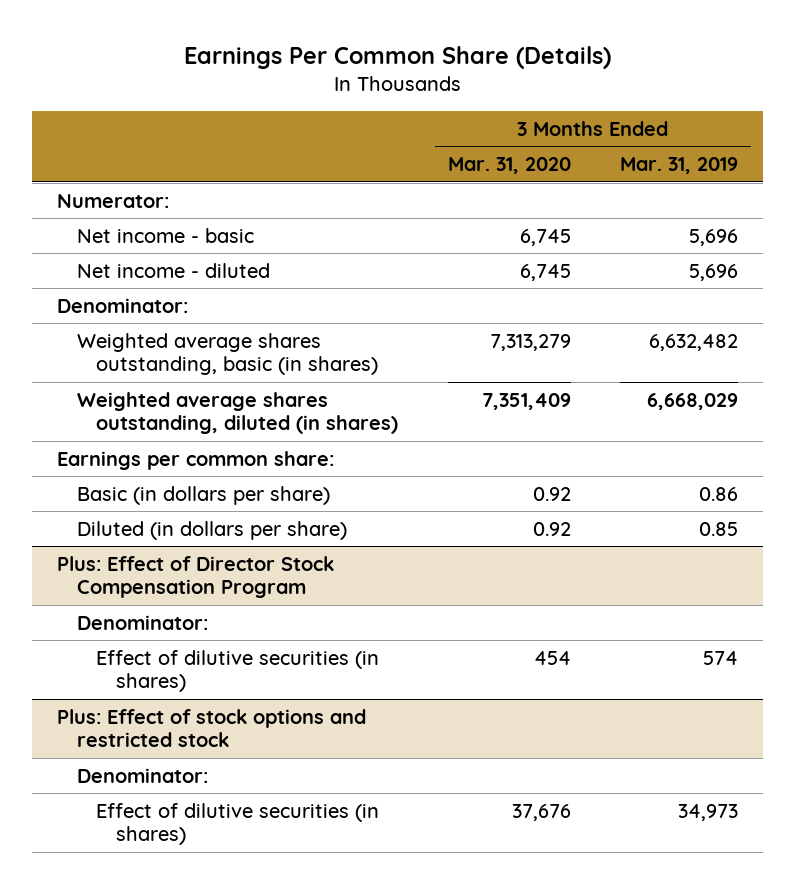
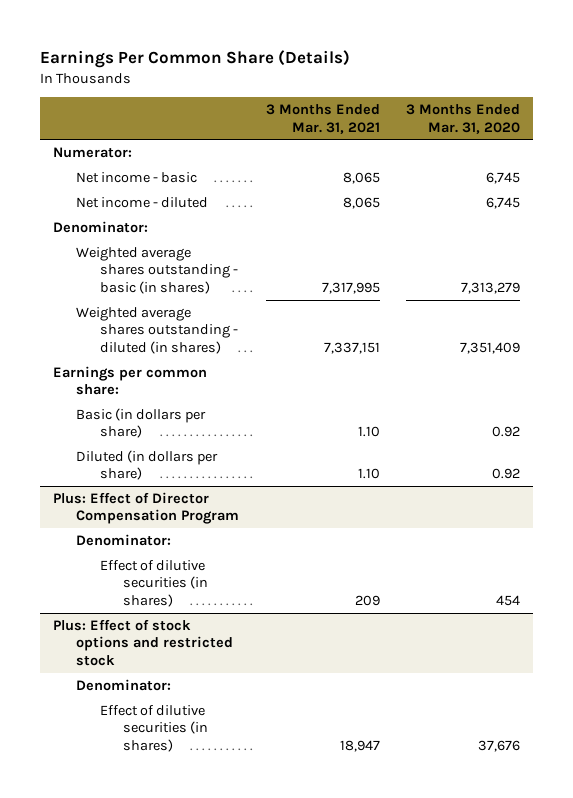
[620,157,739,175] Mar. 31, 2019 -> none
none -> [265,104,380,134] 3 Months Ended Mar. 31, 2021
[76,332,379,376] Weighted average shares outstanding, basic (in shares) -> [76,246,238,294] Weighted average shares outstanding - basic (in shares)
[76,391,399,435] Weighted average shares outstanding, diluted (in shares) -> [76,306,238,354] Weighted average shares outstanding - diluted (in shares)
[56,555,334,599] Plus: Effect of Director Stock Compensation Program -> [53,491,240,525] Plus: Effect of Director Compensation Program

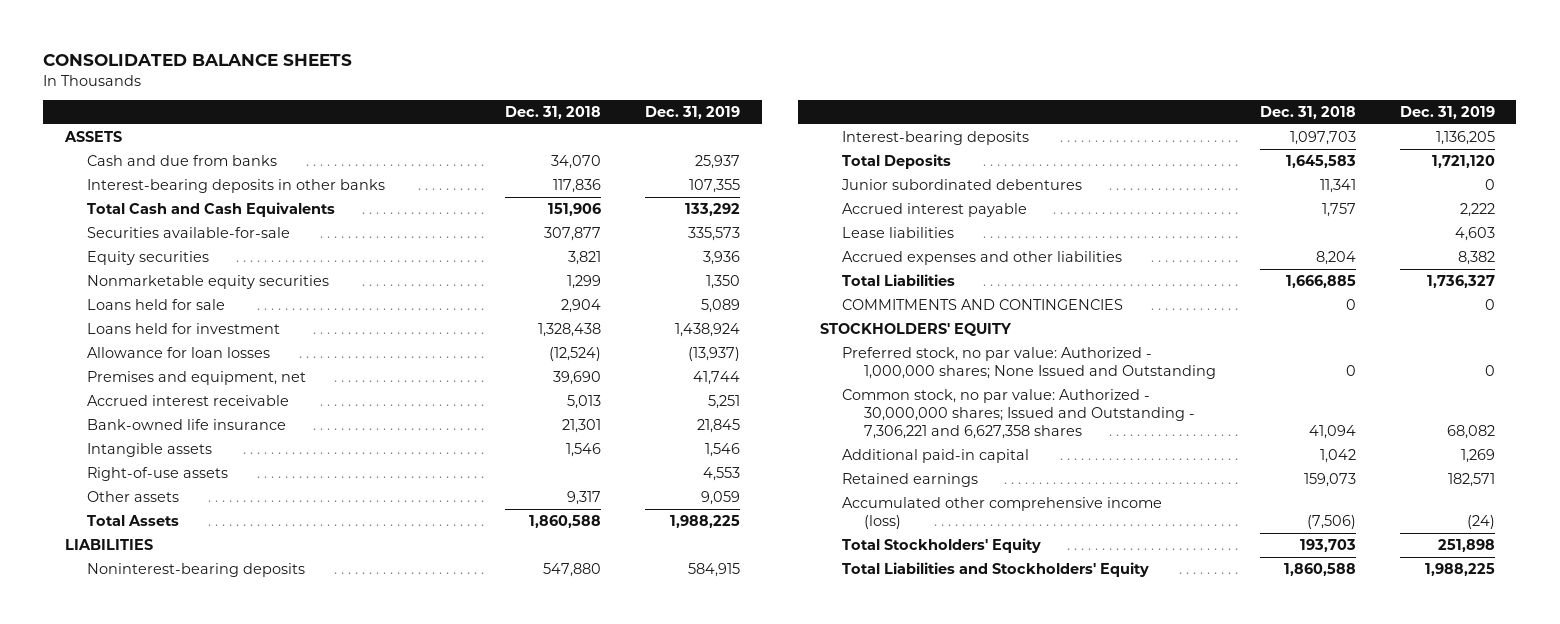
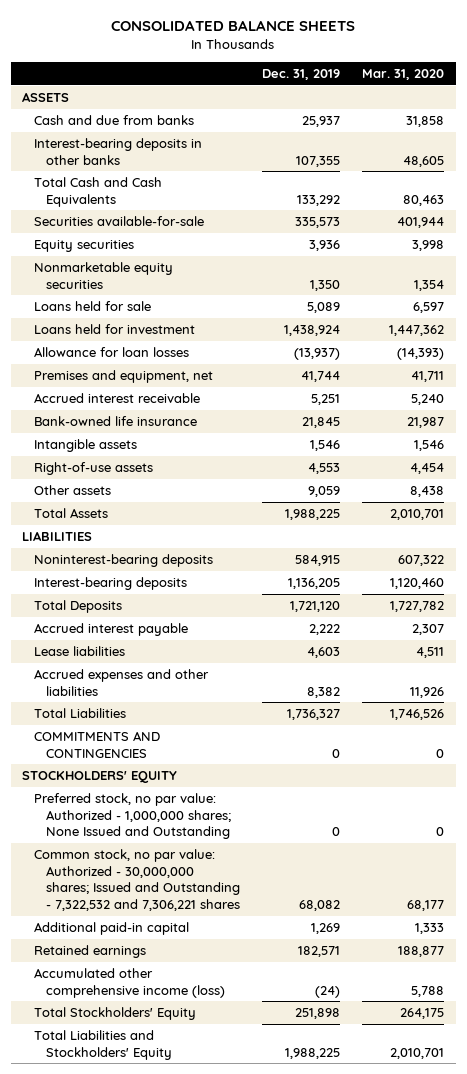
[505,106,602,120] Dec. 31, 2018 -> none
none -> [362,68,445,80] Mar. 31, 2020
[841,178,1083,190] Junior subordinated debentures -> none
[842,388,1196,439] Common stock, no par value: Authorized - 30,000,000 shares; Issued and Outstanding - 7,306,221 and 6,627,358 shares -> [33,849,240,911] Common stock, no par value: Authorized - 30,000,000 shares; Issued and Outstanding - 7,322,532 and 7,306,221 shares

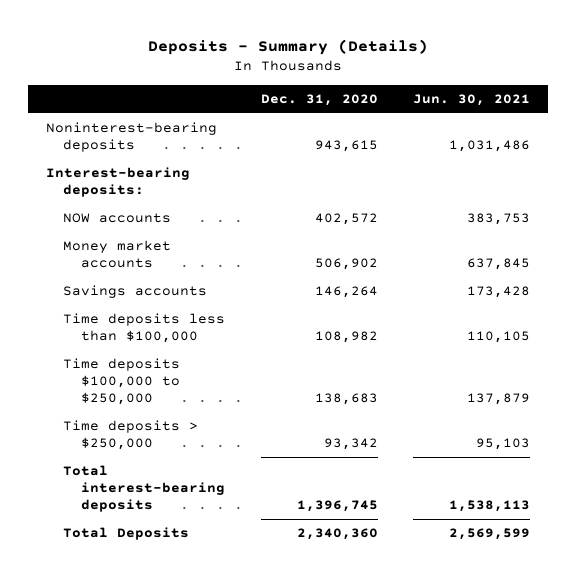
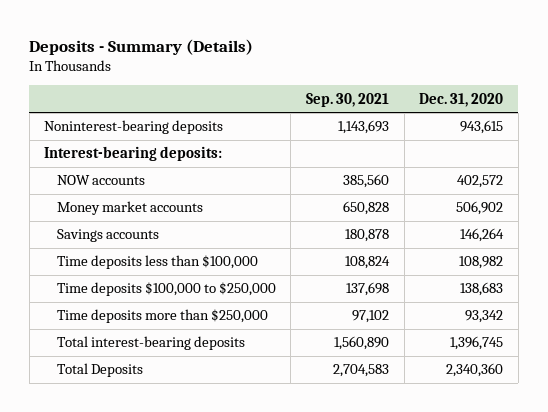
[413,94,531,107] Jun. 30, 2021 -> none
none -> [305,92,389,107] Sep. 30, 2021
[63,420,199,451] Time deposits > $250,000 -> [56,309,268,324] Time deposits more than $250,000

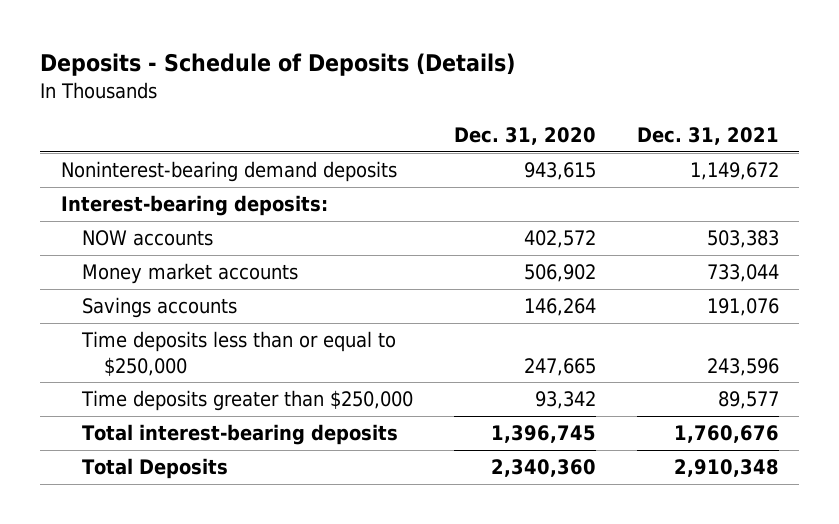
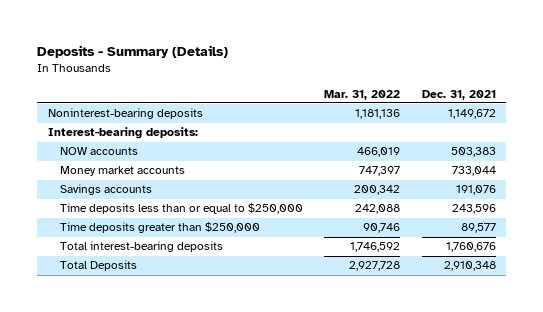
[40,52,516,76] Deposits - Schedule of Deposits (Details) -> [37,44,229,58] Deposits - Summary (Details)
[453,126,596,145] Dec. 31, 2020 -> none
none -> [324,89,401,100] Mar. 31, 2022
[60,161,397,183] Noninterest-bearing demand deposits -> [47,108,203,120] Noninterest-bearing deposits

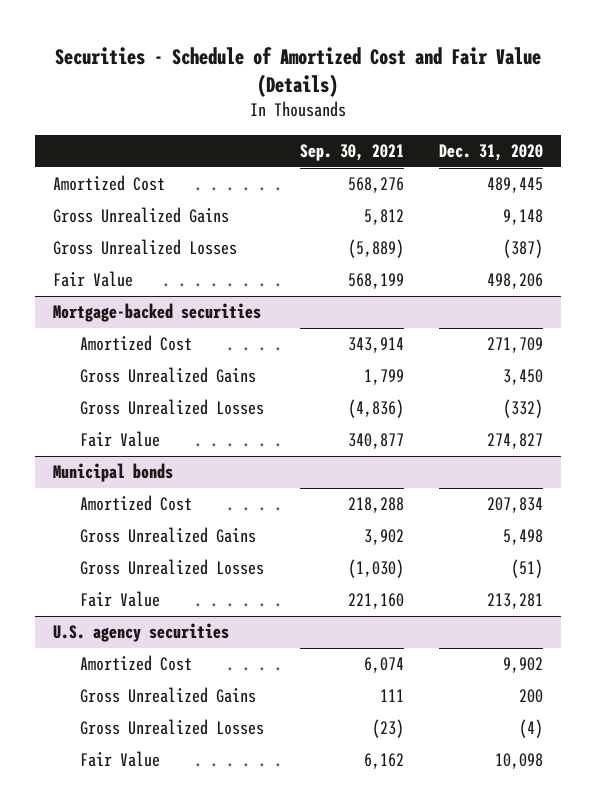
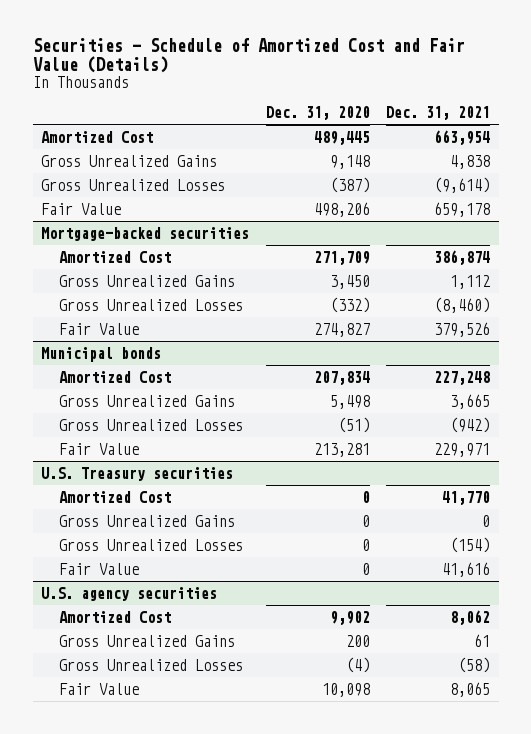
[299,144,404,162] Sep. 30, 2021 -> none
none -> [386,105,491,120] Dec. 31, 2021
none -> [41,466,234,481] U.S. Treasury securities
none -> [58,490,171,503] Amortized Cost
none -> [58,514,235,527] Gross Unrealized Gains
none -> [58,538,243,551] Gross Unrealized Losses
none -> [58,562,139,575] Fair Value

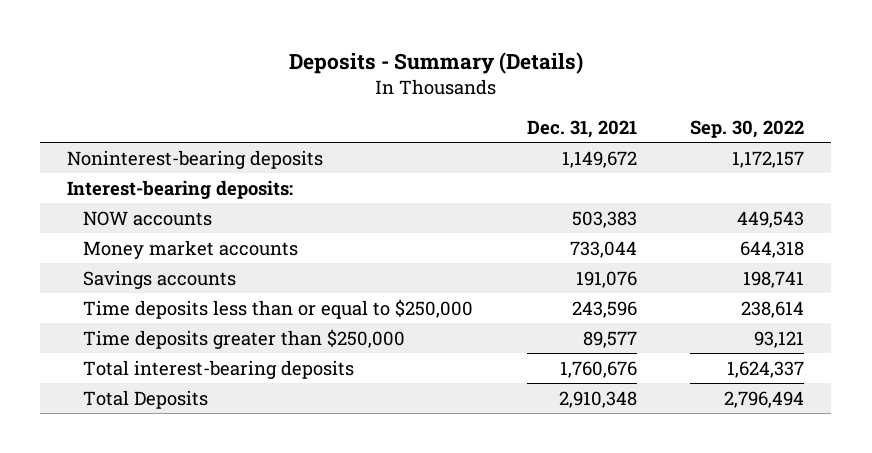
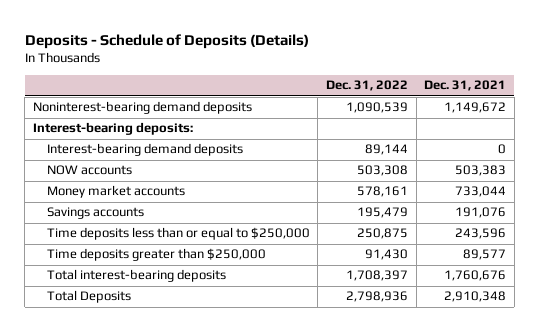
[288,51,583,74] Deposits - Summary (Details) -> [24,33,309,49] Deposits - Schedule of Deposits (Details)
[690,119,805,138] Sep. 30, 2022 -> none
none -> [325,80,408,92] Dec. 31, 2022
[67,149,324,169] Noninterest-bearing deposits -> [32,101,252,115] Noninterest-bearing demand deposits
none -> [46,143,243,157] Interest-bearing demand deposits

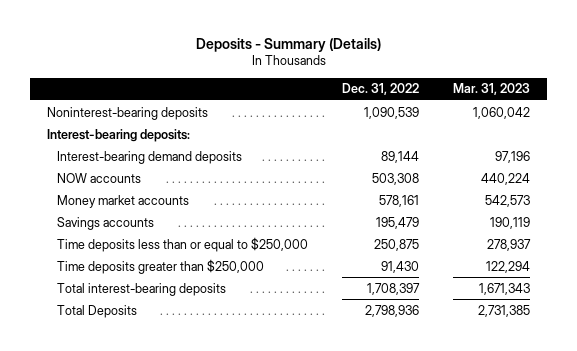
[24,33,309,49] Deposits - Schedule of Deposits (Details) -> [195,37,381,52] Deposits - Summary (Details)
[424,80,507,92] Dec. 31, 2021 -> none
none -> [453,83,531,96] Mar. 31, 2023
[32,101,252,115] Noninterest-bearing demand deposits -> [46,106,208,120] Noninterest-bearing deposits

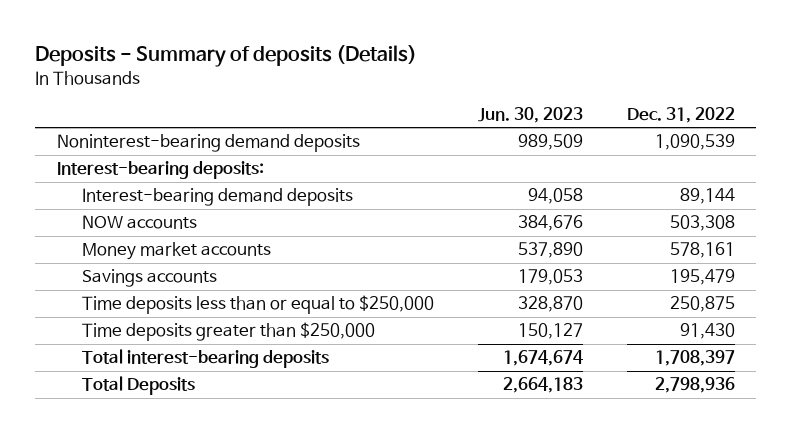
[195,37,381,52] Deposits - Summary (Details) -> [34,45,417,68] Deposits - Summary of deposits (Details)
[453,83,531,96] Mar. 31, 2023 -> none
none -> [477,107,583,124] Jun. 30, 2023
[46,106,208,120] Noninterest-bearing deposits -> [56,134,360,153] Noninterest-bearing demand deposits

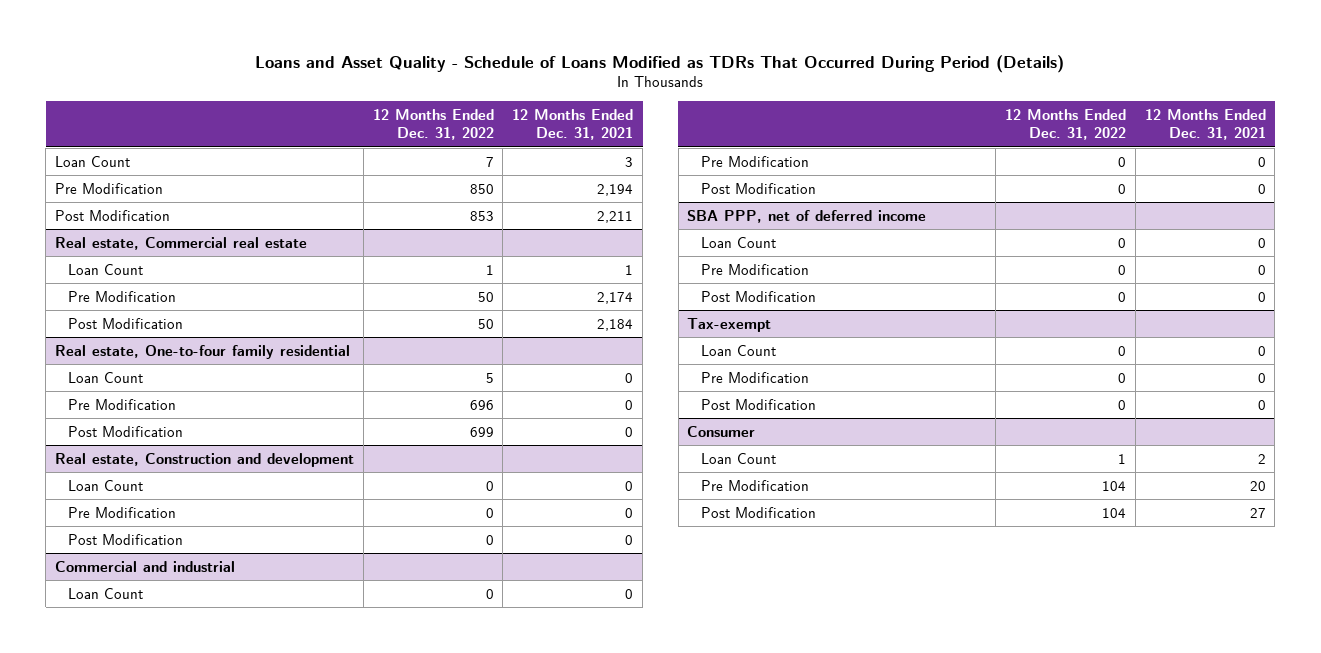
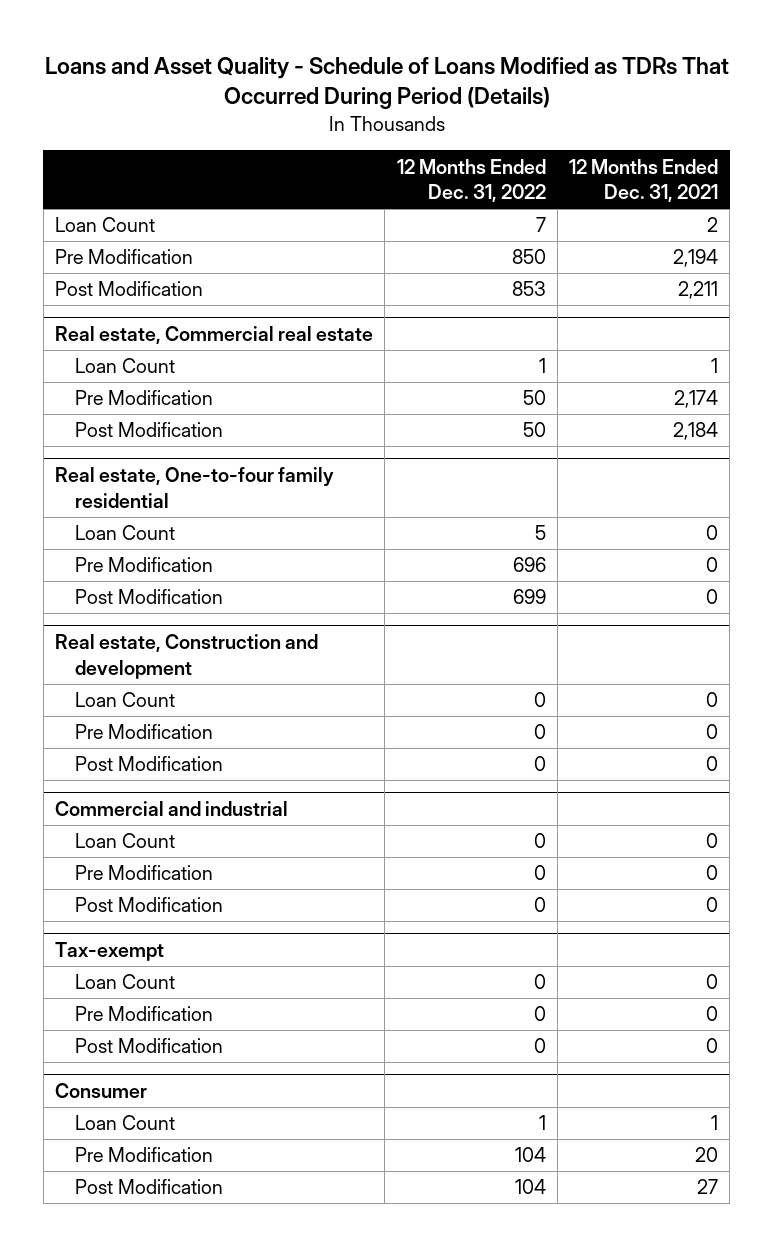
[625,156,634,167] 3 -> [707,217,719,233] 2
[687,209,927,223] SBA PPP, net of deferred income -> none
[700,236,776,248] Loan Count -> none
[700,263,809,276] Pre Modification -> none
[700,290,816,303] Post Modification -> none
[1257,453,1266,464] 2 -> [711,1115,719,1131] 1

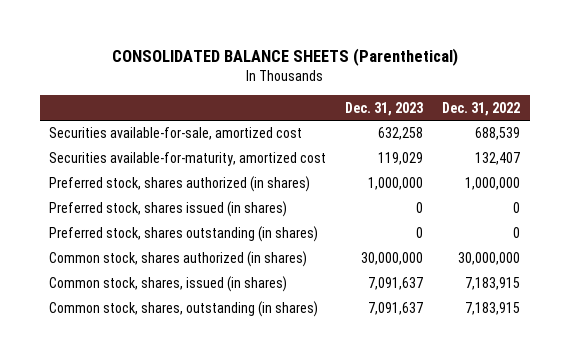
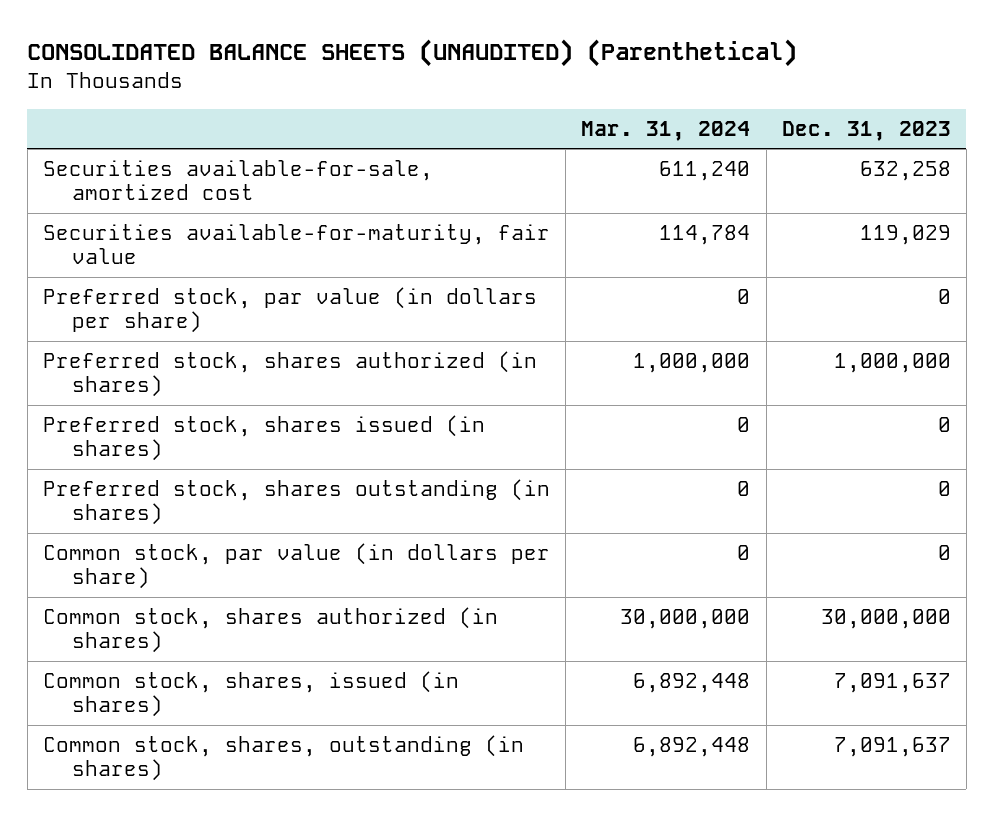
[111,47,458,66] CONSOLIDATED BALANCE SHEETS (Parenthetical) -> [27,38,798,67] CONSOLIDATED BALANCE SHEETS (UNAUDITED) (Parenthetical)
[442,101,521,116] Dec. 31, 2022 -> none
none -> [581,121,751,142] Mar. 31, 2024
[49,152,327,167] Securities available-for-maturity, amortized cost -> [43,223,551,265] Securities available-for-maturity, fair value
none -> [43,286,538,334] Preferred stock, par value (in dollars per share)
none -> [43,542,551,590] Common stock, par value (in dollars per share)

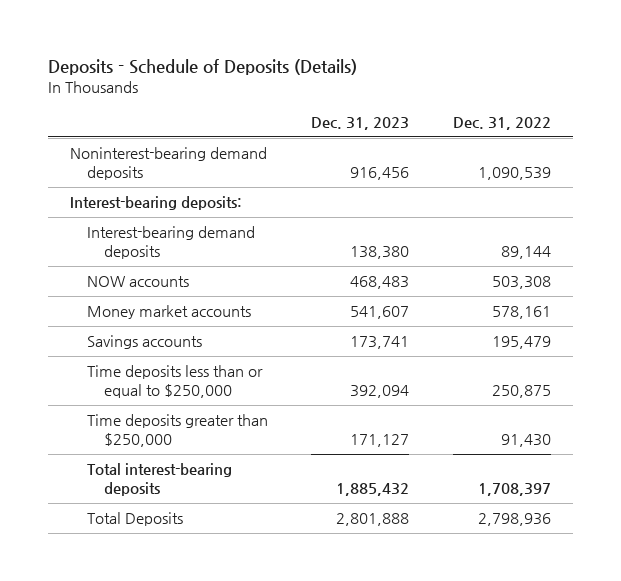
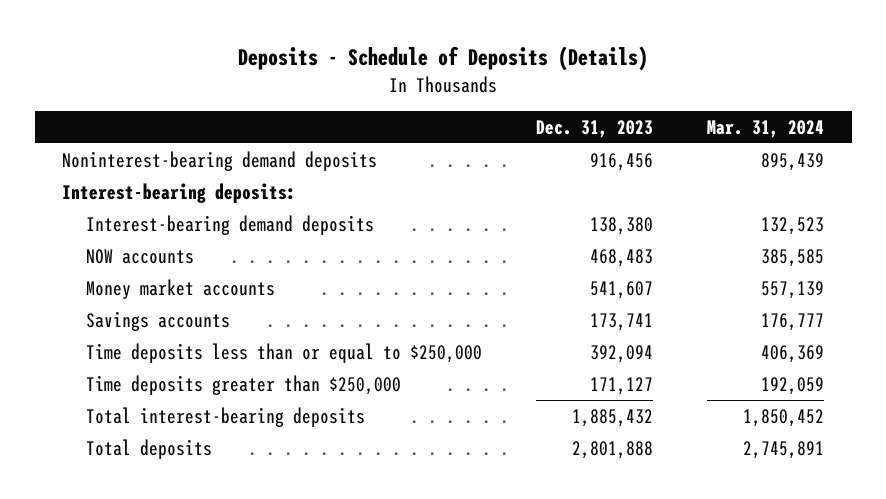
[452,116,551,130] Dec. 31, 2022 -> none
none -> [707,120,825,139] Mar. 31, 2024
[86,512,183,527] Total Deposits -> [85,438,212,459] Total deposits

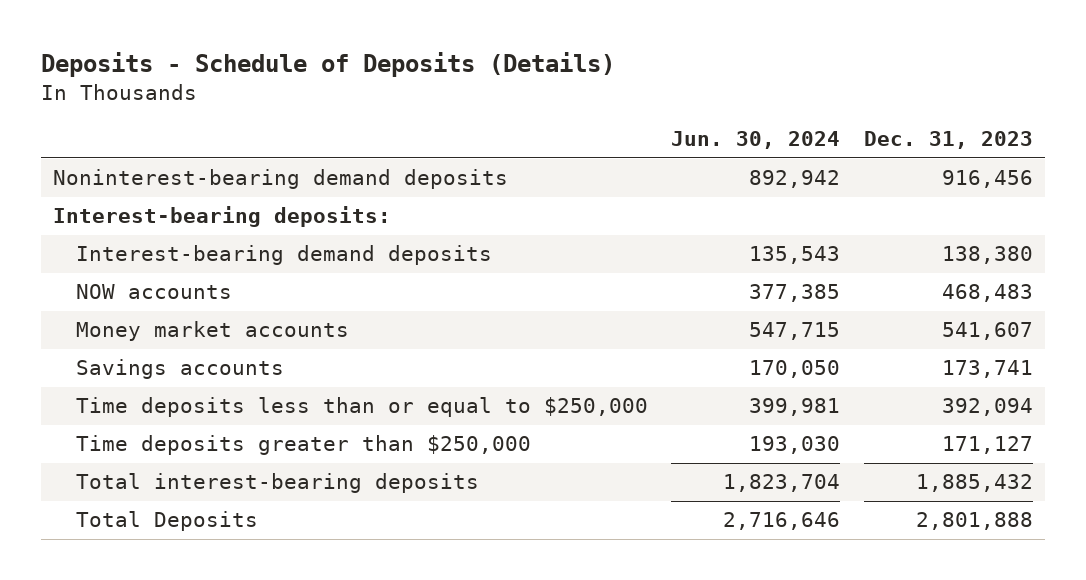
[707,120,825,139] Mar. 31, 2024 -> none
none -> [671,131,841,150] Jun. 30, 2024
[85,438,212,459] Total deposits -> [75,511,258,532] Total Deposits

